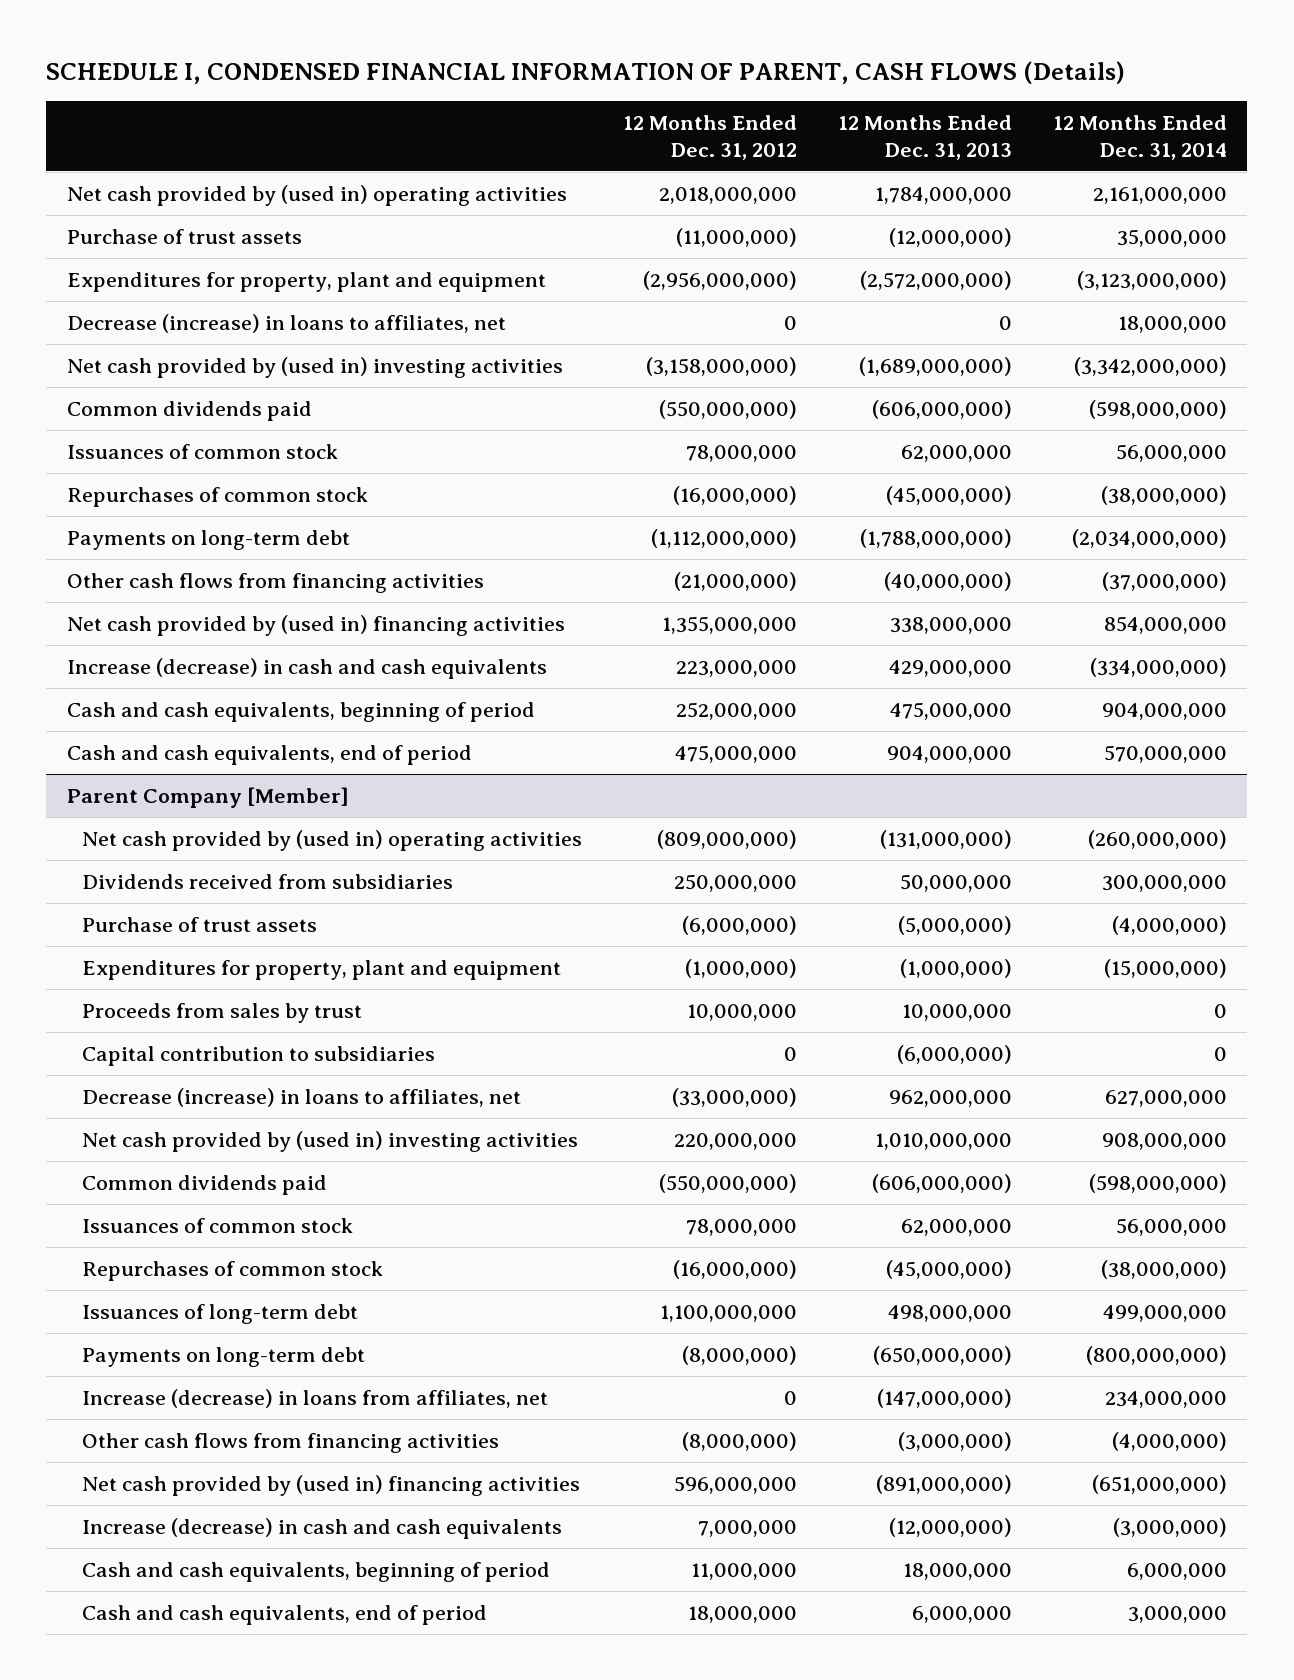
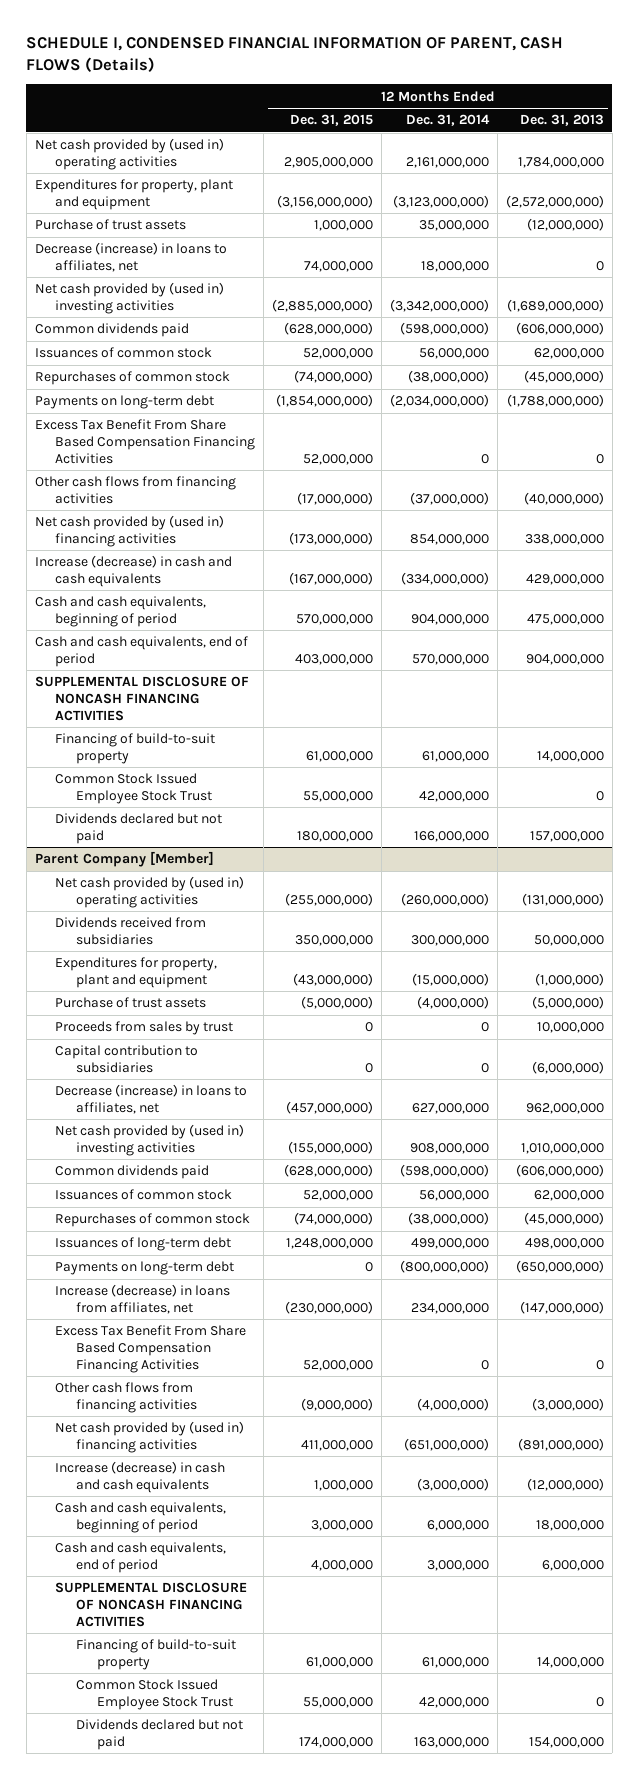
[622,114,797,160] 12 Months Ended Dec. 31, 2012 -> none
none -> [290,114,374,127] Dec. 31, 2015
[66,228,302,244] Purchase of trust assets -> [34,219,186,231] Purchase of trust assets
none -> [34,419,256,464] Excess Tax Benefit From Share Based Compensation Financing Activities
none -> [34,676,249,721] SUPPLEMENTAL DISCLOSURE OF NONCASH FINANCING ACTIVITIES
none -> [55,733,216,764] Financing of build-to-suit property
none -> [55,773,212,804] Common Stock Issued Employee Stock Trust
none -> [55,813,223,844] Dividends declared but not paid
[81,916,317,932] Purchase of trust assets -> [55,997,207,1009] Purchase of trust assets
none -> [55,1325,247,1373] Excess Tax Benefit From Share Based Compensation Financing Activities
none -> [55,1582,248,1627] SUPPLEMENTAL DISCLOSURE OF NONCASH FINANCING ACTIVITIES
none -> [75,1639,236,1670] Financing of build-to-suit property
none -> [75,1679,233,1710] Common Stock Issued Employee Stock Trust
none -> [75,1719,243,1750] Dividends declared but not paid

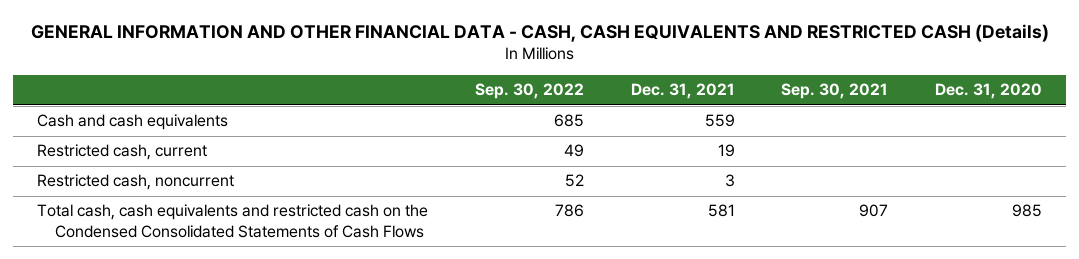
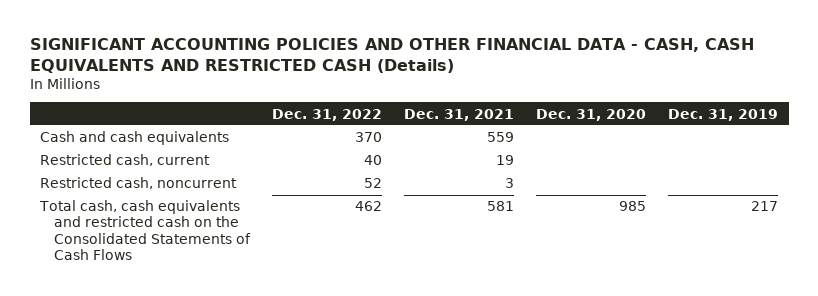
[30,23,1049,42] GENERAL INFORMATION AND OTHER FINANCIAL DATA - CASH, CASH EQUIVALENTS AND RESTRICTED CASH (Details) -> [29,38,754,74] SIGNIFICANT ACCOUNTING POLICIES AND OTHER FINANCIAL DATA - CASH, CASH EQUIVALENTS AND RESTRICTED CASH (Details)
[474,83,584,100] Sep. 30, 2022 -> none
[781,83,889,100] Sep. 30, 2021 -> none
none -> [271,108,382,121] Dec. 31, 2022
none -> [667,108,778,121] Dec. 31, 2019
[36,204,428,238] Total cash, cash equivalents and restricted cash on the Condensed Consolidated Statements of Cash Flows -> [39,200,251,260] Total cash, cash equivalents and restricted cash on the Consolidated Statements of Cash Flows

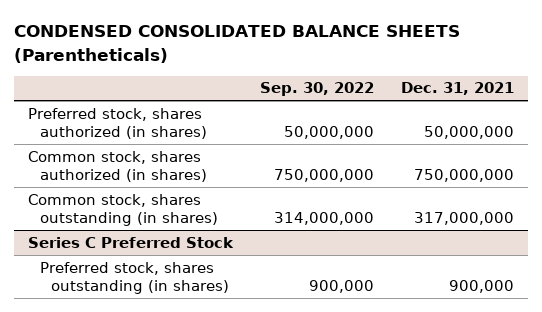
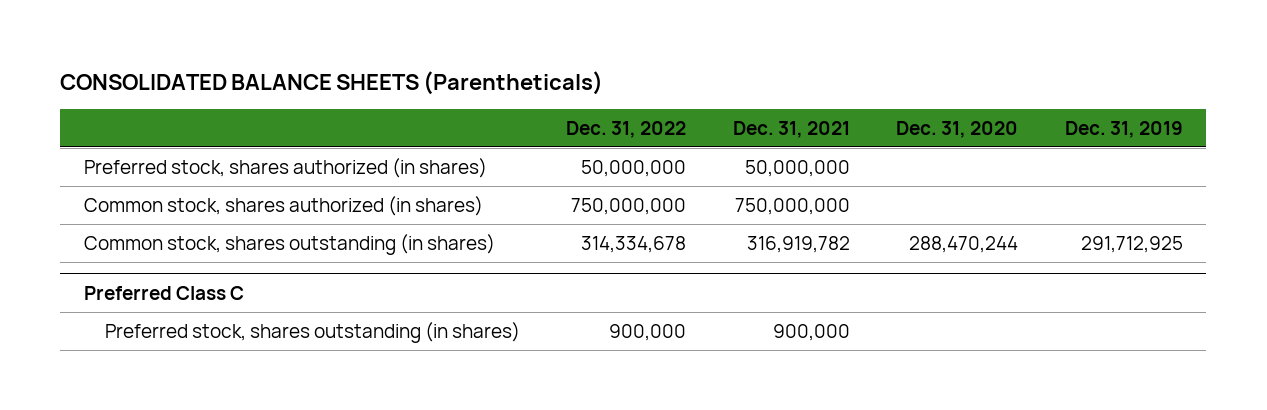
[14,25,461,63] CONDENSED CONSOLIDATED BALANCE SHEETS (Parentheticals) -> [60,71,604,96] CONSOLIDATED BALANCE SHEETS (Parentheticals)
[259,82,374,97] Sep. 30, 2022 -> none
none -> [566,120,687,138] Dec. 31, 2022
none -> [896,120,1019,138] Dec. 31, 2020
none -> [1064,120,1183,138] Dec. 31, 2019
[414,212,515,226] 317,000,000 -> [746,235,850,253] 316,919,782
[27,236,234,248] Series C Preferred Stock -> [83,285,244,300] Preferred Class C

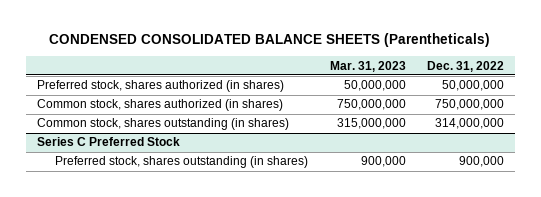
[60,71,604,96] CONSOLIDATED BALANCE SHEETS (Parentheticals) -> [49,33,491,48] CONDENSED CONSOLIDATED BALANCE SHEETS (Parentheticals)
[732,120,850,138] Dec. 31, 2021 -> none
[896,120,1019,138] Dec. 31, 2020 -> none
[1064,120,1183,138] Dec. 31, 2019 -> none
none -> [329,60,406,72] Mar. 31, 2023
[581,235,687,253] 314,334,678 -> [435,118,505,130] 314,000,000
[83,285,244,300] Preferred Class C -> [36,137,180,147] Series C Preferred Stock

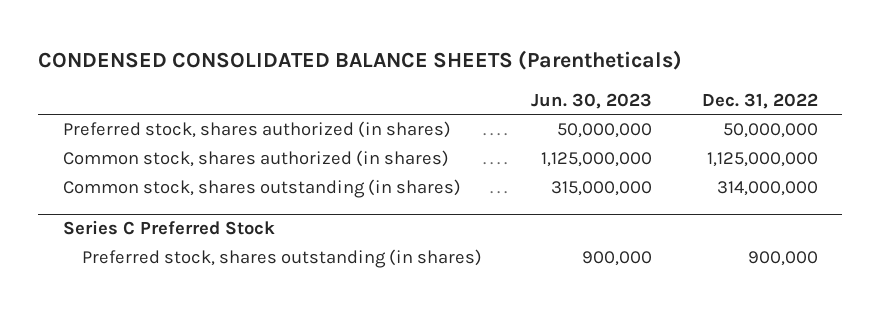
[329,60,406,72] Mar. 31, 2023 -> none
none -> [531,92,653,109] Jun. 30, 2023
[435,99,505,111] 750,000,000 -> [706,152,818,168] 1,125,000,000

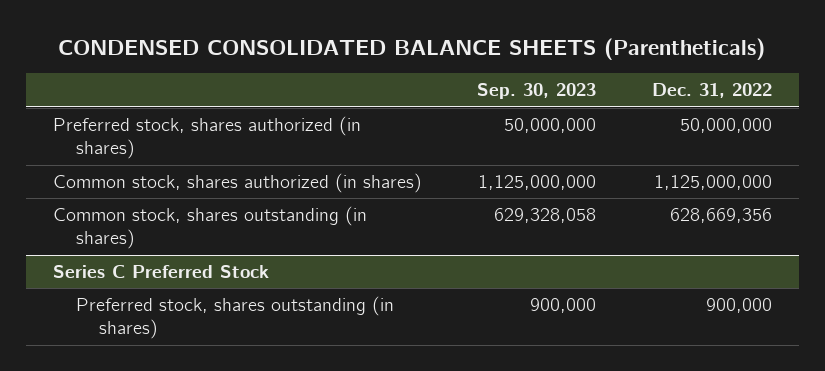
[531,92,653,109] Jun. 30, 2023 -> none
none -> [477,83,597,100] Sep. 30, 2023
[716,181,818,197] 314,000,000 -> [669,208,772,224] 628,669,356

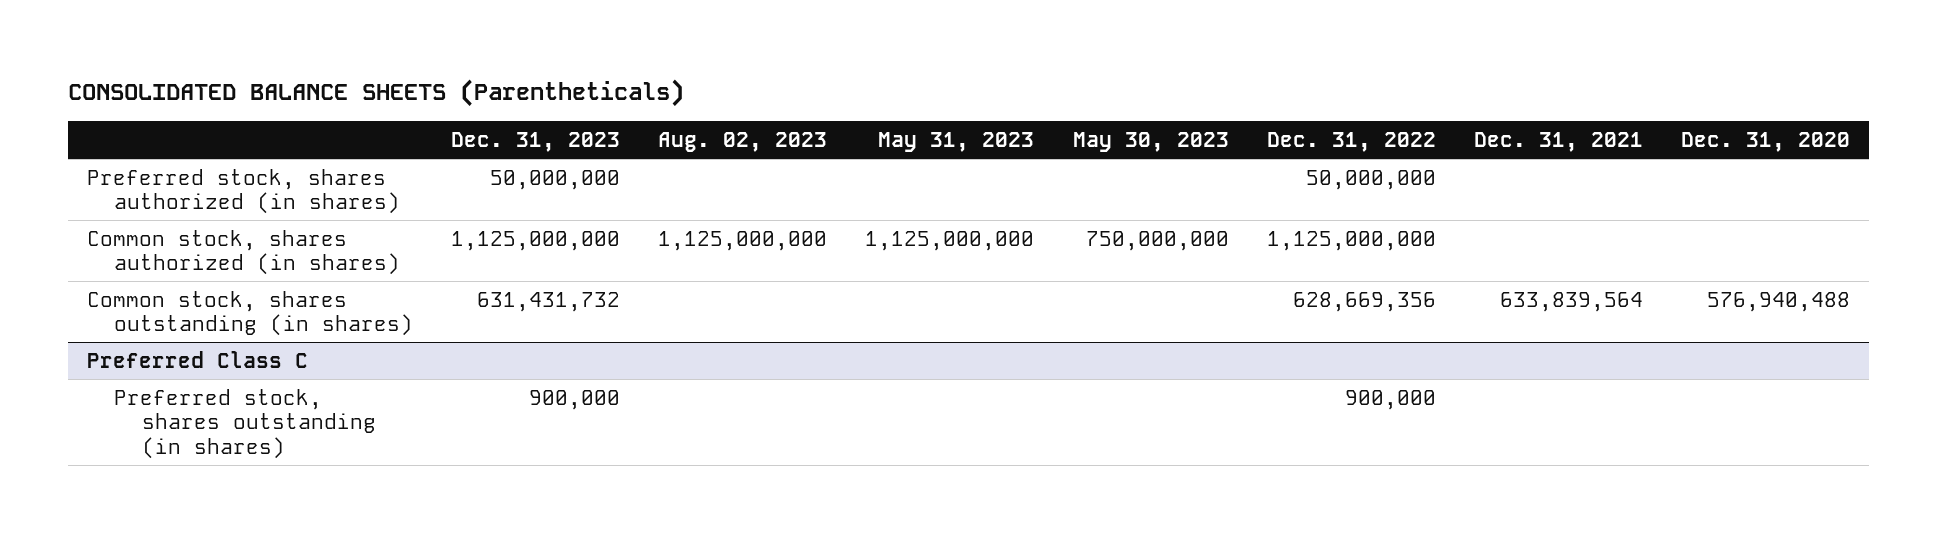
[58,37,766,60] CONDENSED CONSOLIDATED BALANCE SHEETS (Parentheticals) -> [67,79,684,108] CONSOLIDATED BALANCE SHEETS (Parentheticals)
[477,83,597,100] Sep. 30, 2023 -> none
none -> [451,132,621,153] Dec. 31, 2023
none -> [658,132,828,153] Aug. 02, 2023
none -> [878,132,1035,153] May 31, 2023
none -> [1072,132,1229,153] May 30, 2023
none -> [1473,132,1643,153] Dec. 31, 2021
none -> [1680,132,1850,153] Dec. 31, 2020
[53,265,270,279] Series C Preferred Stock -> [86,350,308,368] Preferred Class C

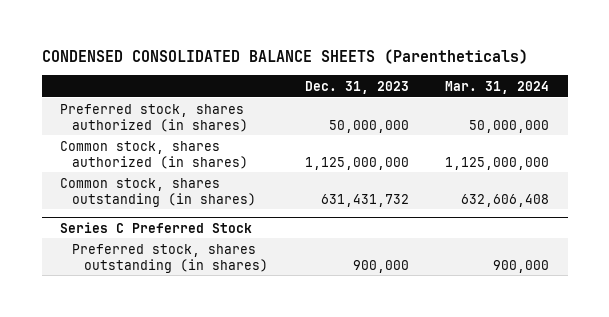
[67,79,684,108] CONSOLIDATED BALANCE SHEETS (Parentheticals) -> [41,49,528,65] CONDENSED CONSOLIDATED BALANCE SHEETS (Parentheticals)
[658,132,828,153] Aug. 02, 2023 -> none
[878,132,1035,153] May 31, 2023 -> none
[1072,132,1229,153] May 30, 2023 -> none
[1266,132,1436,153] Dec. 31, 2022 -> none
[1473,132,1643,153] Dec. 31, 2021 -> none
[1680,132,1850,153] Dec. 31, 2020 -> none
none -> [445,80,550,94] Mar. 31, 2024
[86,350,308,368] Preferred Class C -> [60,221,253,233] Series C Preferred Stock

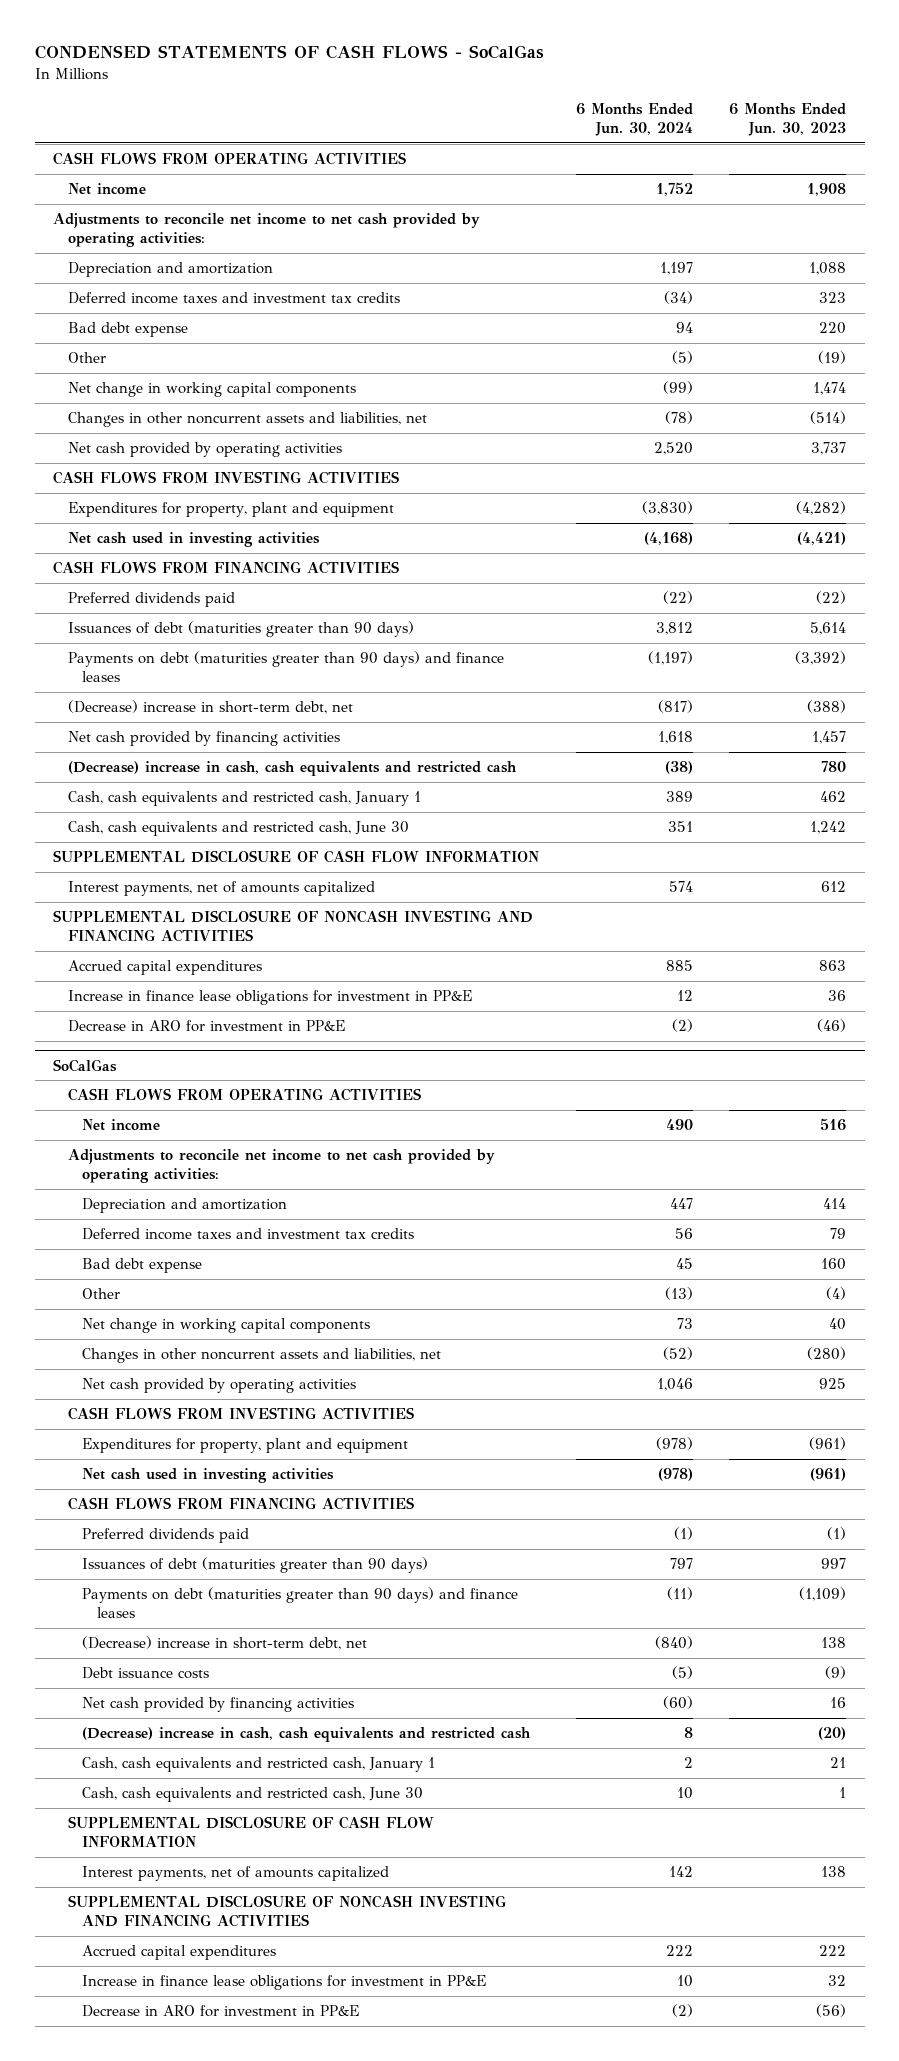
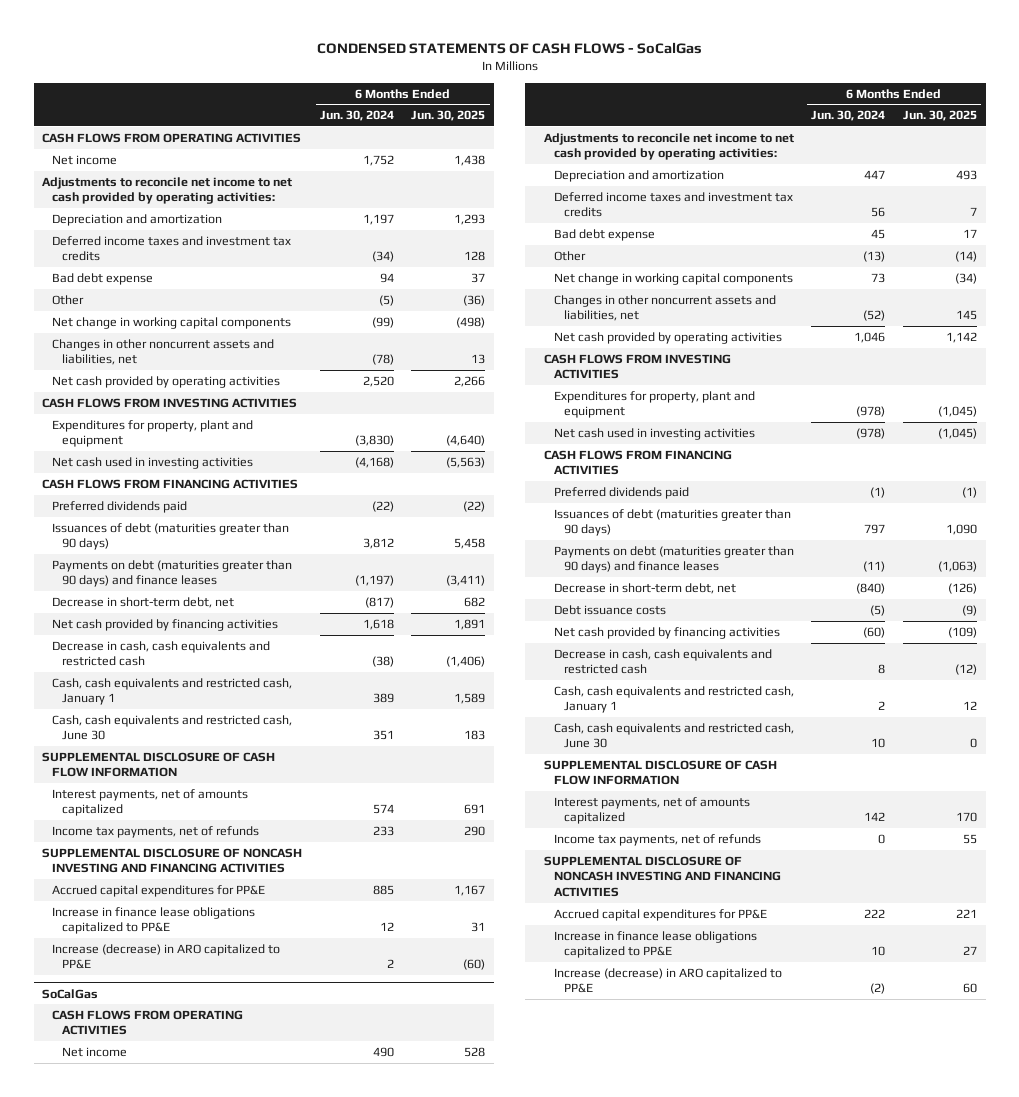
[729,103,847,136] 6 Months Ended Jun. 30, 2023 -> none
none -> [411,110,486,122] Jun. 30, 2025
[67,700,353,715] (Decrease) increase in short-term debt, net -> [52,596,235,608] Decrease in short-term debt, net
[67,761,517,777] (Decrease) increase in cash, cash equivalents and restricted cash -> [52,640,271,667] Decrease in cash, cash equivalents and restricted cash
none -> [52,825,260,838] Income tax payments, net of refunds
[67,960,262,976] Accrued capital expenditures -> [52,884,266,897] Accrued capital expenditures for PP&E
[67,990,472,1006] Increase in finance lease obligations for investment in PP&E -> [52,906,256,935] Increase in finance lease obligations capitalized to PP&E
[67,1020,345,1033] Decrease in ARO for investment in PP&E -> [52,943,281,970] Increase (decrease) in ARO capitalized to PP&E
[671,1019,693,1033] (2) -> [386,959,394,969] 2
[82,1636,368,1651] (Decrease) increase in short-term debt, net -> [553,582,736,594] Decrease in short-term debt, net
[82,1727,532,1743] (Decrease) increase in cash, cash equivalents and restricted cash -> [553,648,772,675] Decrease in cash, cash equivalents and restricted cash
none -> [553,833,761,846] Income tax payments, net of refunds
[82,1945,277,1961] Accrued capital expenditures -> [553,908,767,921] Accrued capital expenditures for PP&E
[82,1975,487,1991] Increase in finance lease obligations for investment in PP&E -> [553,930,757,959] Increase in finance lease obligations capitalized to PP&E
[82,2005,360,2018] Decrease in ARO for investment in PP&E -> [553,967,782,994] Increase (decrease) in ARO capitalized to PP&E

